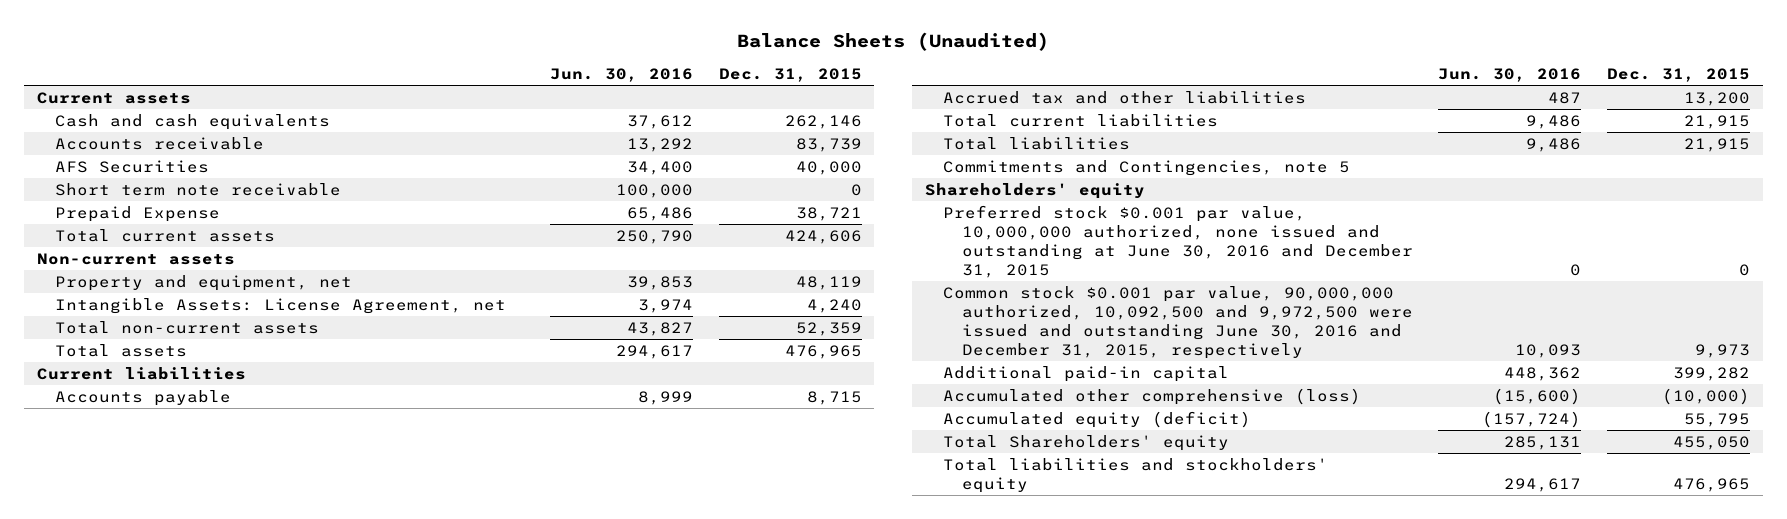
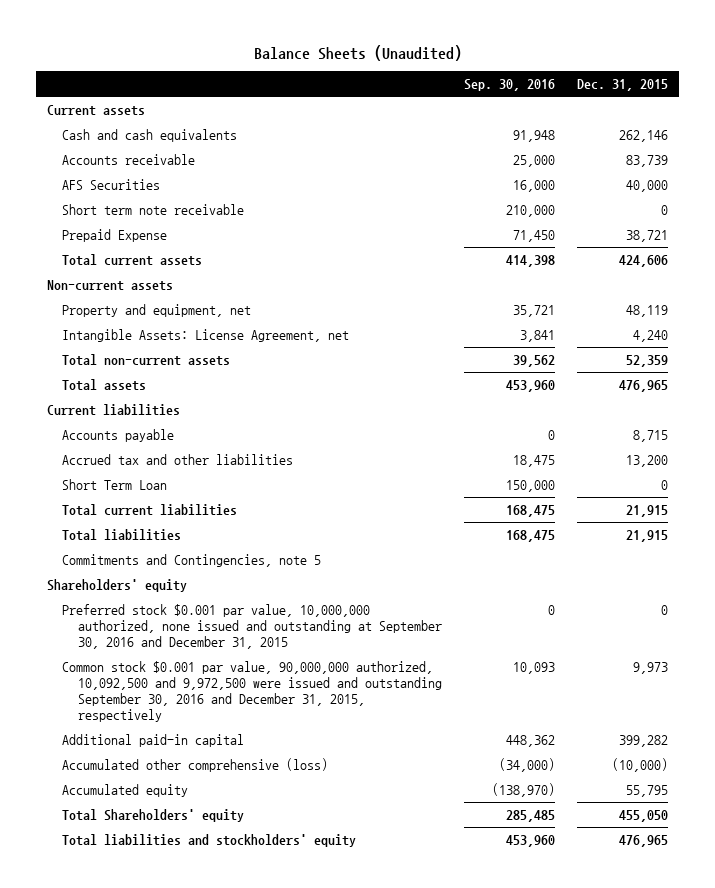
[550,68,694,83] Jun. 30, 2016 -> none
none -> [463,79,555,92] Sep. 30, 2016
none -> [62,478,168,490] Short Term Loan
[943,204,1413,278] Preferred stock $0.001 par value, 10,000,000 authorized, none issued and outstanding at June 30, 2016 and December 31, 2015 -> [62,603,442,649] Preferred stock $0.001 par value, 10,000,000 authorized, none issued and outstanding at September 30, 2016 and December 31, 2015
[943,285,1413,359] Common stock $0.001 par value, 90,000,000 authorized, 10,092,500 and 9,972,500 were issued and outstanding June 30, 2016 and December 31, 2015, respectively -> [62,660,442,723] Common stock $0.001 par value, 90,000,000 authorized, 10,092,500 and 9,972,500 were issued and outstanding September 30, 2016 and December 31, 2015, respectively
[943,410,1252,428] Accumulated equity (deficit) -> [62,783,189,797] Accumulated equity

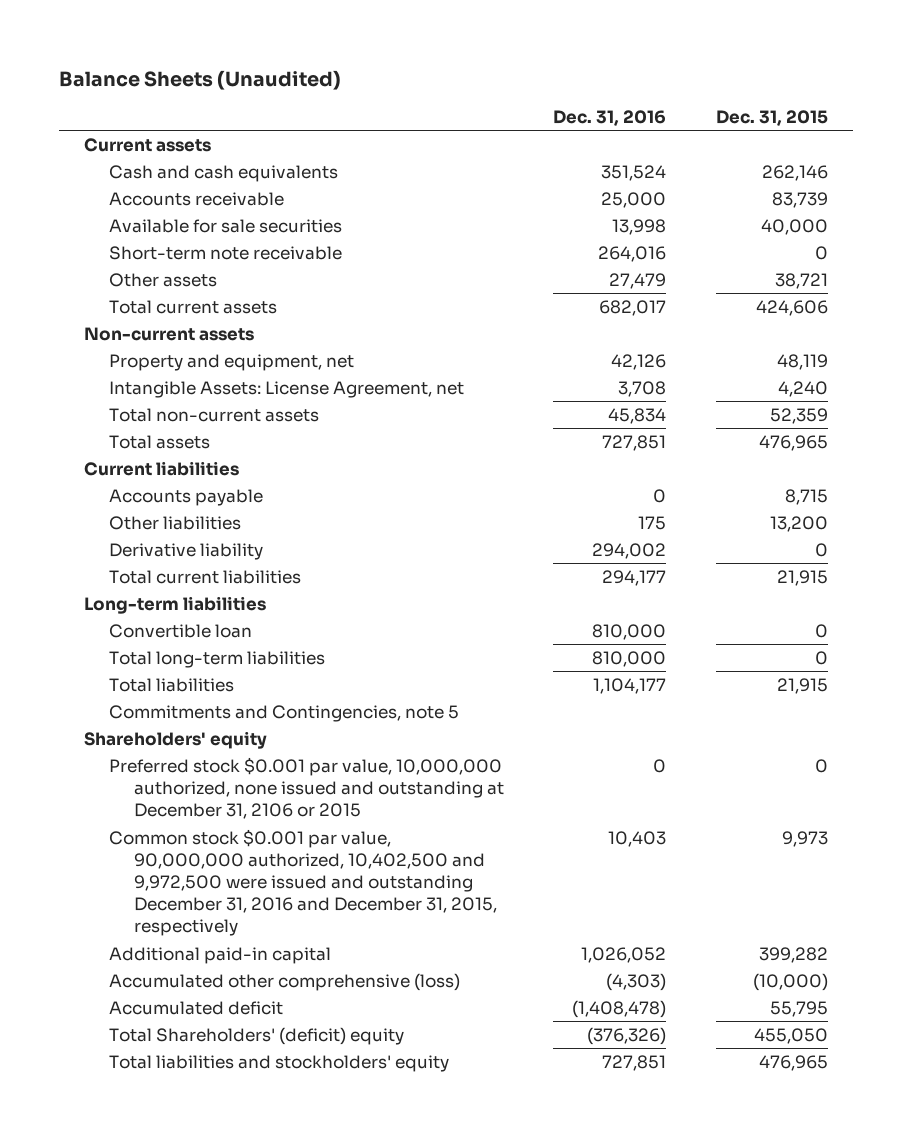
[463,79,555,92] Sep. 30, 2016 -> none
none -> [553,109,667,126] Dec. 31, 2016
[62,178,161,190] AFS Securities -> [108,218,342,233] Available for sale securities
[62,203,245,215] Short term note receivable -> [108,245,342,260] Short-term note receivable
[62,228,168,242] Prepaid Expense -> [108,272,217,287] Other assets
[62,478,168,490] Short Term Loan -> none
[62,453,294,465] Accrued tax and other liabilities -> [108,515,241,530] Other liabilities
none -> [108,542,263,560] Derivative liability
none -> [84,595,267,614] Long-term liabilities
none -> [108,623,252,638] Convertible loan
none -> [108,650,325,668] Total long-term liabilities
[62,603,442,649] Preferred stock $0.001 par value, 10,000,000 authorized, none issued and outstanding at September 30, 2016 and December 31, 2015 -> [108,756,504,820] Preferred stock $0.001 par value, 10,000,000 authorized, none issued and outstanding at December 31, 2106 or 2015
[62,660,442,723] Common stock $0.001 par value, 90,000,000 authorized, 10,092,500 and 9,972,500 were issued and outstanding September 30, 2016 and December 31, 2015, respectively -> [108,828,497,937] Common stock $0.001 par value, 90,000,000 authorized, 10,402,500 and 9,972,500 were issued and outstanding December 31, 2016 and December 31, 2015, respectively
[62,783,189,797] Accumulated equity -> [108,1000,283,1015] Accumulated deficit
[62,808,245,822] Total Shareholders' equity -> [108,1026,404,1045] Total Shareholders' (deficit) equity

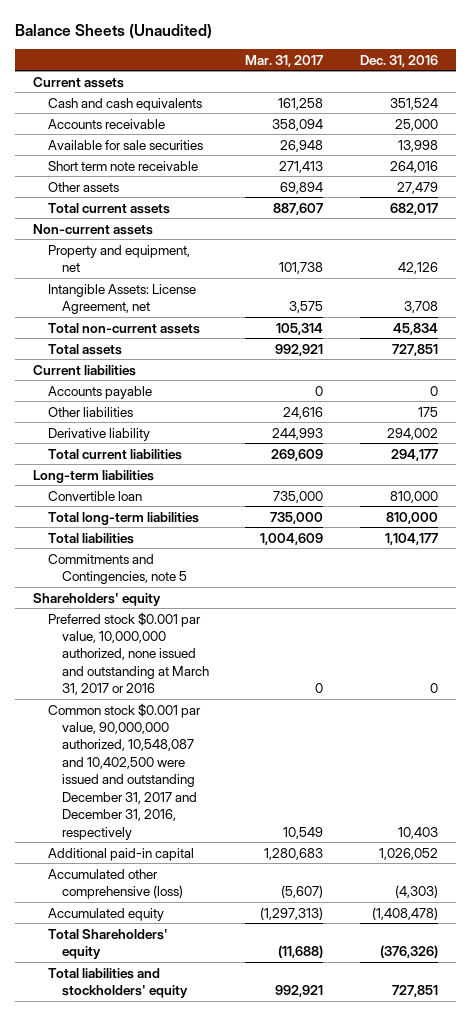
[716,109,829,126] Dec. 31, 2015 -> none
none -> [245,54,324,67] Mar. 31, 2017
[108,245,342,260] Short-term note receivable -> [47,160,198,171] Short term note receivable
[108,756,504,820] Preferred stock $0.001 par value, 10,000,000 authorized, none issued and outstanding at December 31, 2106 or 2015 -> [47,611,210,696] Preferred stock $0.001 par value, 10,000,000 authorized, none issued and outstanding at March 31, 2017 or 2016
[108,828,497,937] Common stock $0.001 par value, 90,000,000 authorized, 10,402,500 and 9,972,500 were issued and outstanding December 31, 2016 and December 31, 2015, respectively -> [47,702,201,840] Common stock $0.001 par value, 90,000,000 authorized, 10,548,087 and 10,402,500 were issued and outstanding December 31, 2017 and December 31, 2016, respectively
[108,1000,283,1015] Accumulated deficit -> [47,907,164,921] Accumulated equity
[108,1026,404,1045] Total Shareholders' (deficit) equity -> [47,928,168,959] Total Shareholders' equity

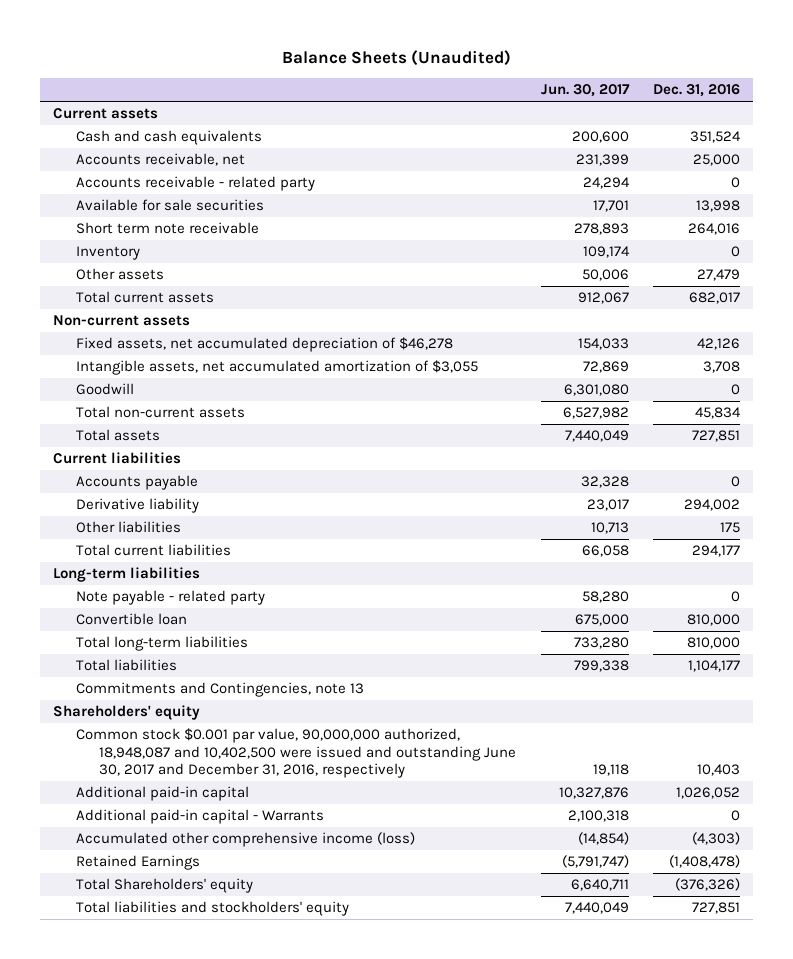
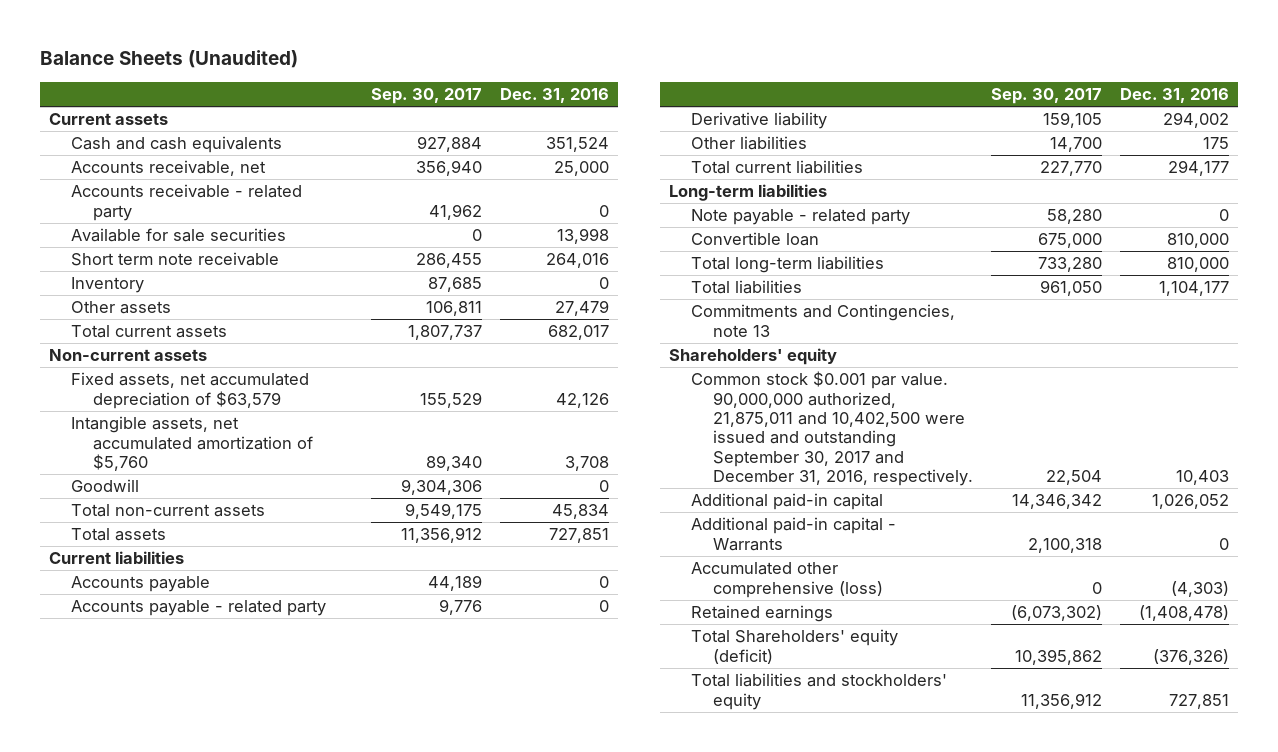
[540,84,630,98] Jun. 30, 2017 -> none
none -> [370,88,482,105] Sep. 30, 2017
[75,337,453,353] Fixed assets, net accumulated depreciation of $46,278 -> [70,372,309,409] Fixed assets, net accumulated depreciation of $63,579
[75,360,478,376] Intangible assets, net accumulated amortization of $3,055 -> [70,416,313,471] Intangible assets, net accumulated amortization of $5,760
none -> [70,600,326,617] Accounts payable - related party
[75,728,517,778] Common stock $0.001 par value, 90,000,000 authorized, 18,948,087 and 10,402,500 were issued and outstanding June 30, 2017 and December 31, 2016, respectively -> [690,371,973,487] Common stock $0.001 par value. 90,000,000 authorized, 21,875,011 and 10,402,500 were issued and outstanding September 30, 2017 and December 31, 2016, respectively.
[75,832,415,848] Accumulated other comprehensive income (loss) -> [690,562,883,598] Accumulated other comprehensive (loss)
[75,855,200,871] Retained Earnings -> [690,605,833,623] Retained earnings
[75,878,253,894] Total Shareholders' equity -> [690,629,898,664] Total Shareholders' equity (deficit)

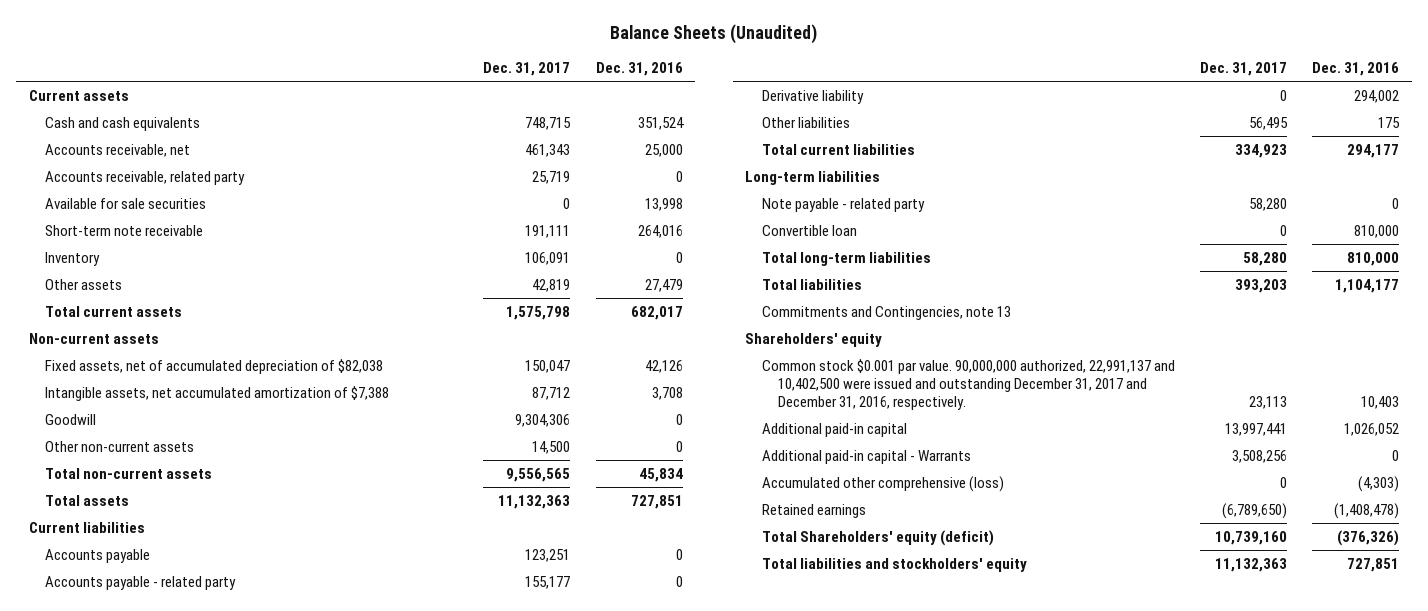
[370,88,482,105] Sep. 30, 2017 -> none
none -> [483,62,571,77] Dec. 31, 2017
[70,184,302,221] Accounts receivable - related party -> [44,170,245,185] Accounts receivable, related party
[70,252,279,267] Short term note receivable -> [44,224,203,236] Short-term note receivable
[70,372,309,409] Fixed assets, net accumulated depreciation of $63,579 -> [44,358,383,374] Fixed assets, net of accumulated depreciation of $82,038
[70,416,313,471] Intangible assets, net accumulated amortization of $5,760 -> [44,385,389,401] Intangible assets, net accumulated amortization of $7,388
none -> [44,440,194,452] Other non-current assets
[690,371,973,487] Common stock $0.001 par value. 90,000,000 authorized, 21,875,011 and 10,402,500 were issued and outstanding September 30, 2017 and December 31, 2016, respectively. -> [761,358,1175,410] Common stock $0.001 par value. 90,000,000 authorized, 22,991,137 and 10,402,500 were issued and outstanding December 31, 2017 and December 31, 2016, respectively.

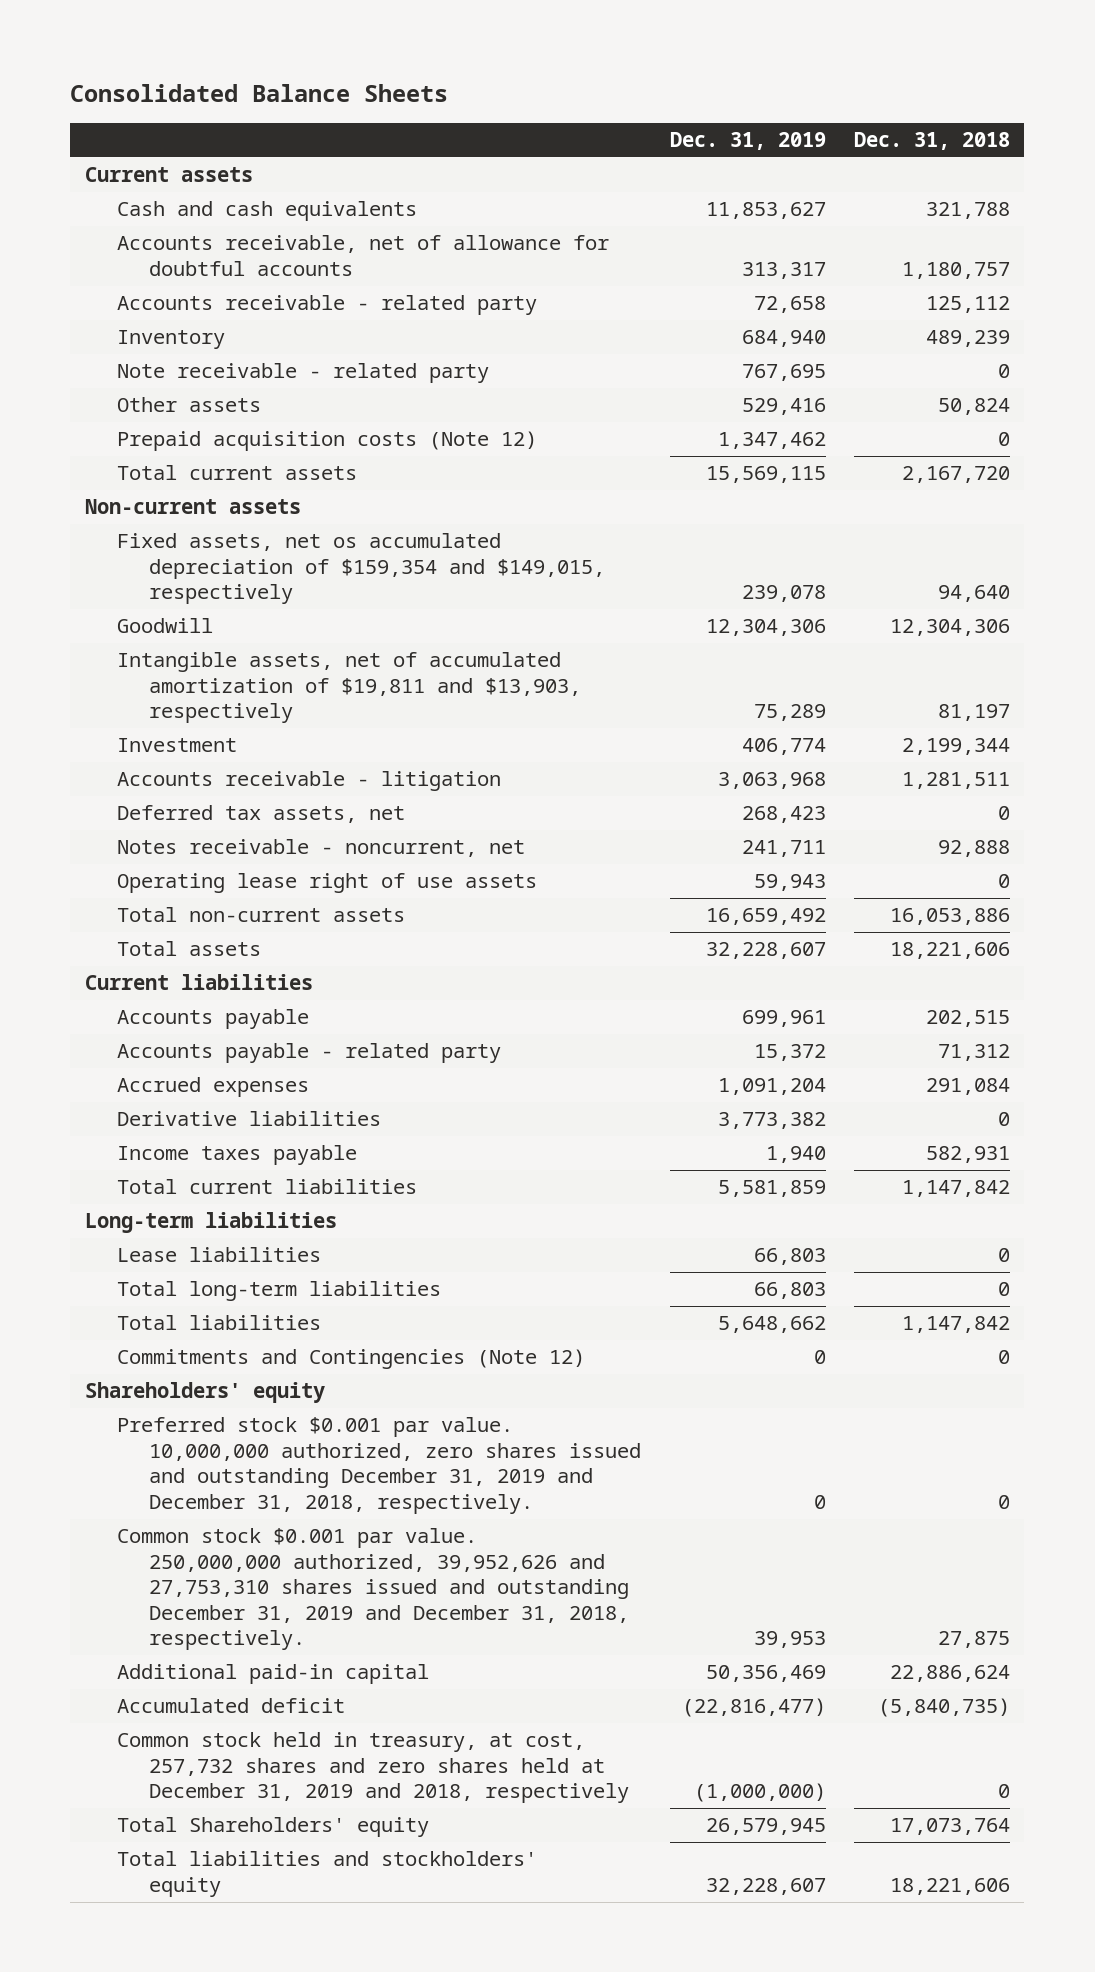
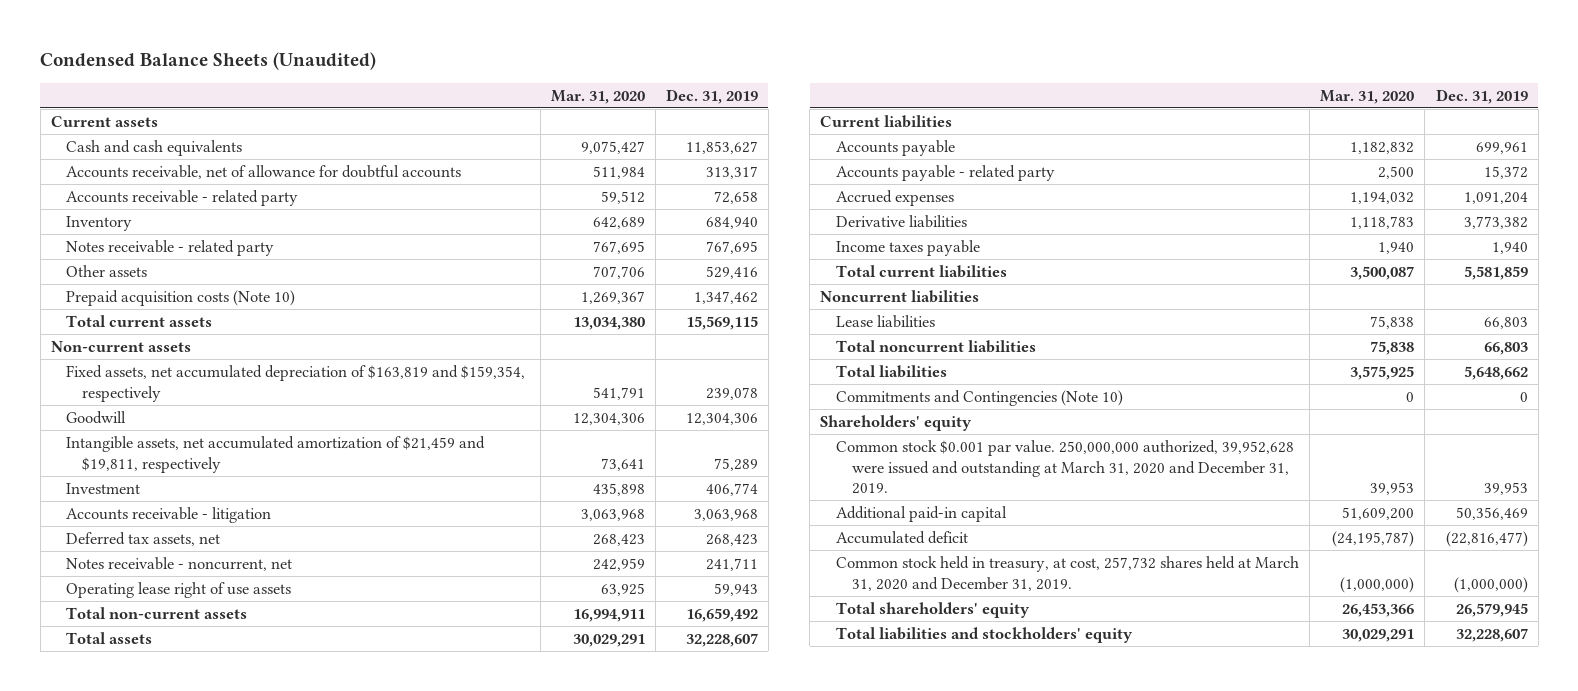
[70,84,449,103] Consolidated Balance Sheets -> [40,51,377,70] Condensed Balance Sheets (Unaudited)
[854,132,1011,151] Dec. 31, 2018 -> none
none -> [550,89,645,104] Mar. 31, 2020
[116,363,489,384] Note receivable - related party -> [66,240,275,257] Notes receivable - related party
[116,431,537,452] Prepaid acquisition costs (Note 12) -> [66,290,296,307] Prepaid acquisition costs (Note 10)
[116,533,606,605] Fixed assets, net os accumulated depreciation of $159,354 and $149,015, respectively -> [66,365,526,402] Fixed assets, net accumulated depreciation of $163,819 and $159,354, respectively
[116,652,582,724] Intangible assets, net of accumulated amortization of $19,811 and $13,903, respectively -> [66,436,486,473] Intangible assets, net accumulated amortization of $21,459 and $19,811, respectively
[84,1212,337,1234] Long-term liabilities -> [820,290,980,304] Noncurrent liabilities
[116,1281,441,1302] Total long-term liabilities -> [836,340,1037,354] Total noncurrent liabilities
[116,1349,585,1370] Commitments and Contingencies (Note 12) -> [836,390,1124,407] Commitments and Contingencies (Note 10)
[116,1417,642,1514] Preferred stock $0.001 par value. 10,000,000 authorized, zero shares issued and outstanding December 31, 2019 and December 31, 2018, respectively. -> none
[116,1528,630,1651] Common stock $0.001 par value. 250,000,000 authorized, 39,952,626 and 27,753,310 shares issued and outstanding December 31, 2019 and December 31, 2018, respectively. -> [836,440,1295,495] Common stock $0.001 par value. 250,000,000 authorized, 39,952,628 were issued and outstanding at March 31, 2020 and December 31, 2019.
[116,1732,630,1804] Common stock held in treasury, at cost, 257,732 shares and zero shares held at December 31, 2019 and 2018, respectively -> [836,556,1300,591] Common stock held in treasury, at cost, 257,732 shares held at March 31, 2020 and December 31, 2019.
[116,1817,429,1838] Total Shareholders' equity -> [836,602,1031,619] Total shareholders' equity

